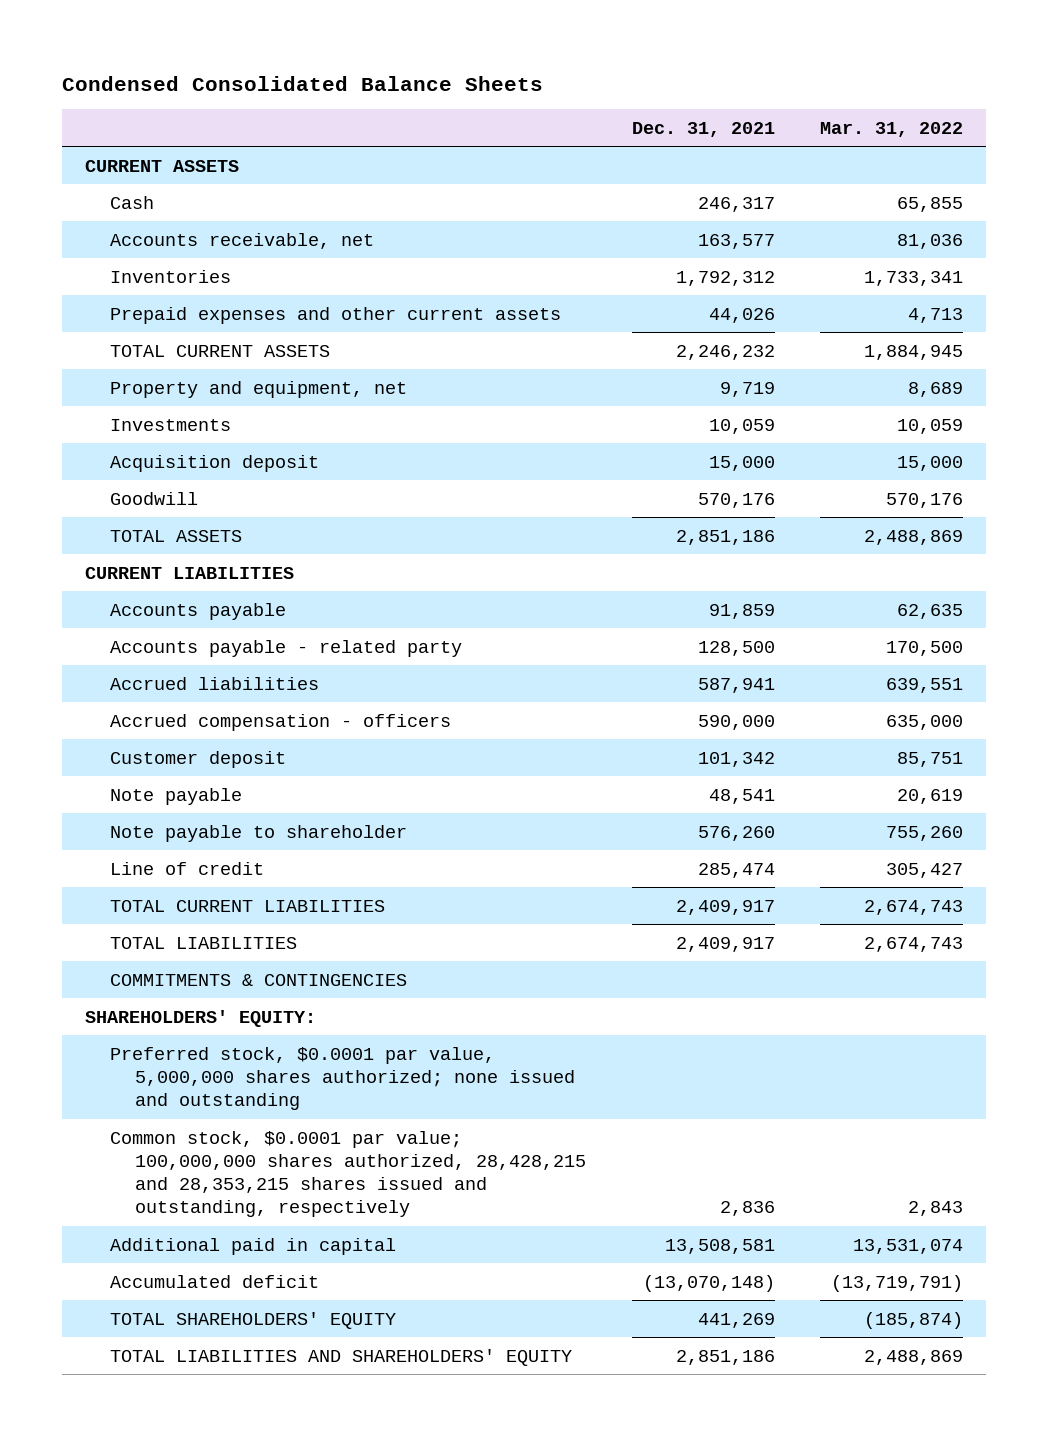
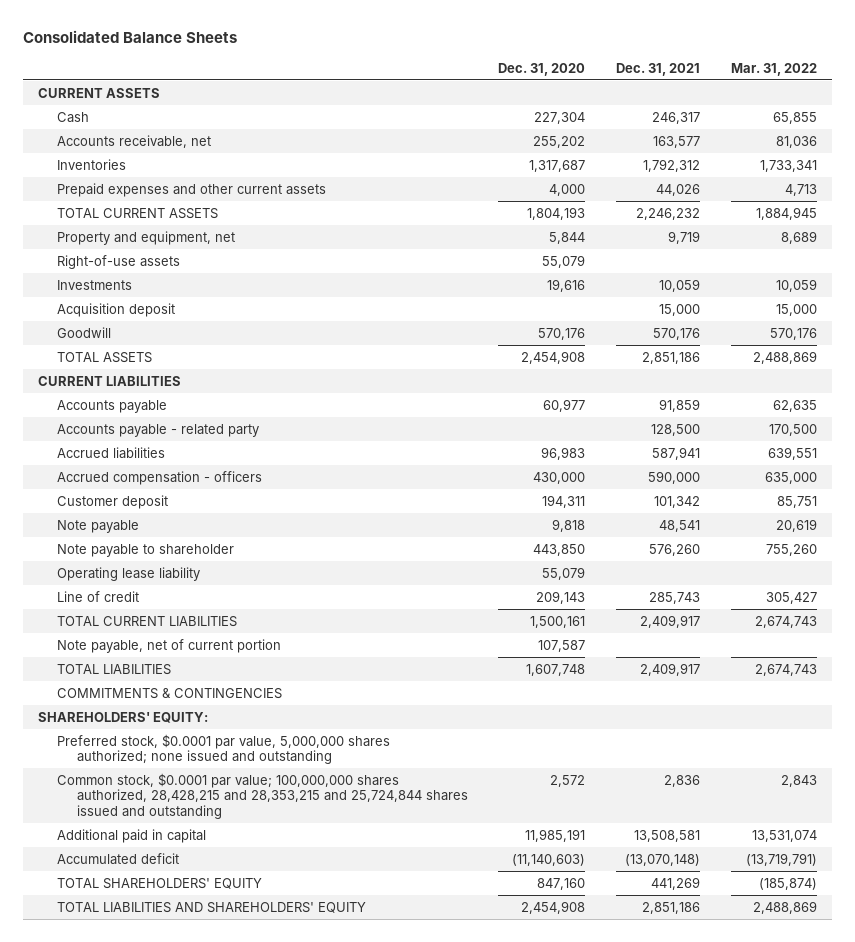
[62,75,544,91] Condensed Consolidated Balance Sheets -> [22,29,237,43] Consolidated Balance Sheets
none -> [498,62,586,76] Dec. 31, 2020
none -> [57,254,181,269] Right-of-use assets
none -> [57,566,201,581] Operating lease liability
[697,862,775,878] 285,474 -> [649,591,701,604] 285,743
none -> [57,638,282,653] Note payable, net of current portion
[110,1130,587,1218] Common stock, $0.0001 par value; 100,000,000 shares authorized, 28,428,215 and 28,353,215 shares issued and outstanding, respectively -> [57,772,468,820] Common stock, $0.0001 par value; 100,000,000 shares authorized, 28,428,215 and 28,353,215 and 25,724,844 shares issued and outstanding

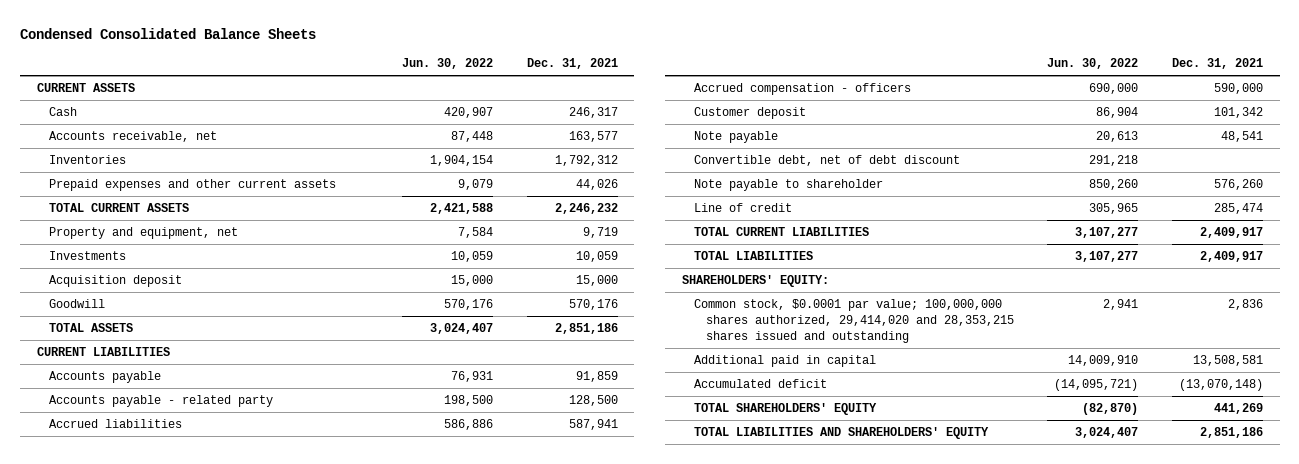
[22,29,237,43] Consolidated Balance Sheets -> [19,27,316,39] Condensed Consolidated Balance Sheets
[498,62,586,76] Dec. 31, 2020 -> none
[730,62,817,76] Mar. 31, 2022 -> none
none -> [402,58,494,70] Jun. 30, 2022
[57,254,181,269] Right-of-use assets -> none
none -> [693,155,960,167] Convertible debt, net of debt discount
[57,566,201,581] Operating lease liability -> none
[649,591,701,604] 285,743 -> [1213,203,1263,215] 285,474
[57,638,282,653] Note payable, net of current portion -> none
[57,687,283,699] COMMITMENTS & CONTINGENCIES -> none
[57,733,391,765] Preferred stock, $0.0001 par value, 5,000,000 shares authorized; none issued and outstanding -> none
[57,772,468,820] Common stock, $0.0001 par value; 100,000,000 shares authorized, 28,428,215 and 28,353,215 and 25,724,844 shares issued and outstanding -> [693,299,1014,343] Common stock, $0.0001 par value; 100,000,000 shares authorized, 29,414,020 and 28,353,215 shares issued and outstanding

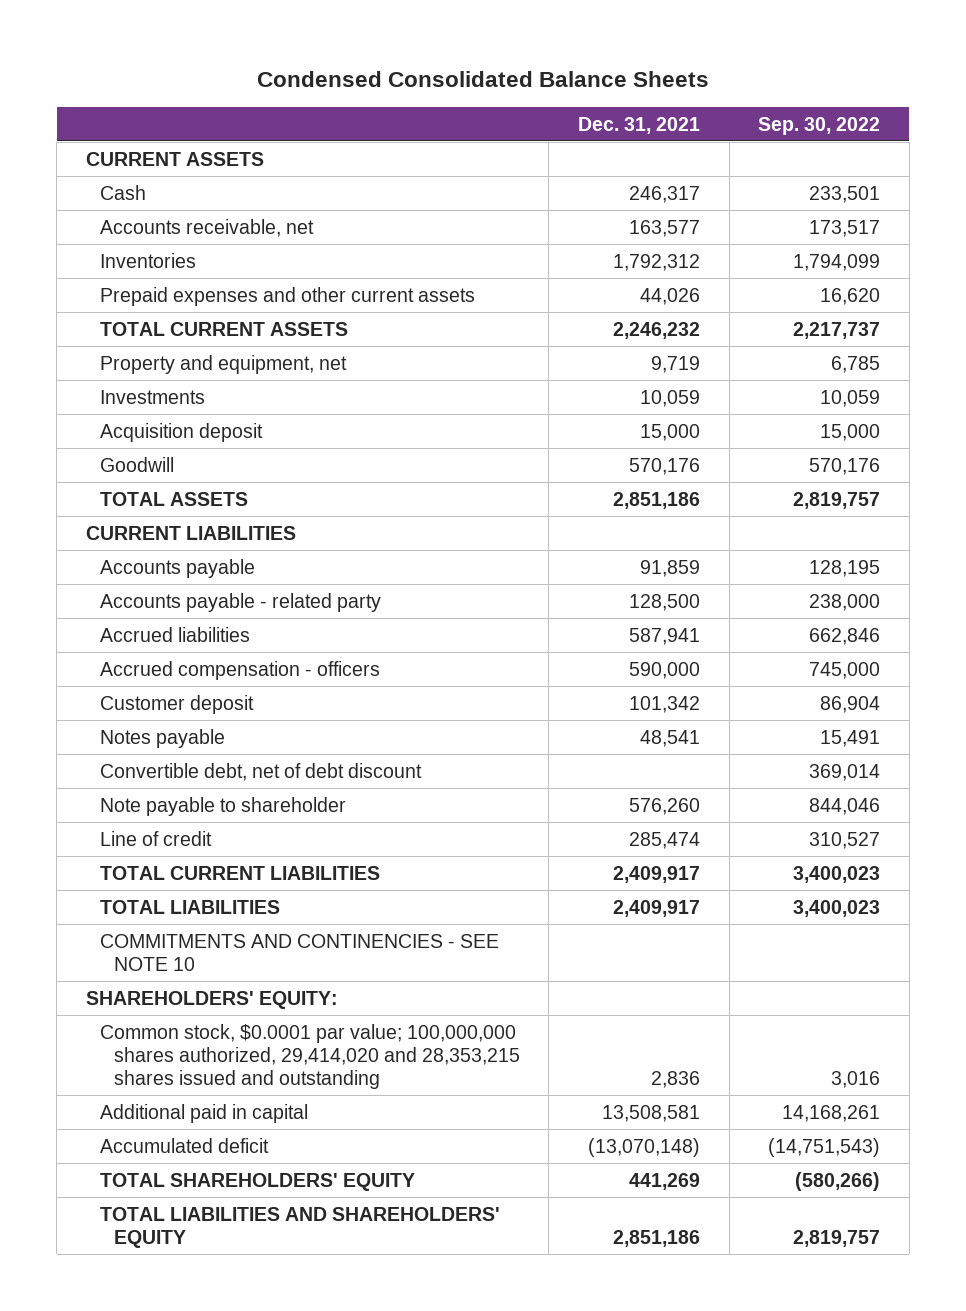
[402,58,494,70] Jun. 30, 2022 -> none
none -> [758,116,881,135] Sep. 30, 2022
[693,131,778,144] Note payable -> [99,728,225,748] Notes payable
none -> [99,933,499,971] COMMITMENTS AND CONTINENCIES - SEE NOTE 10

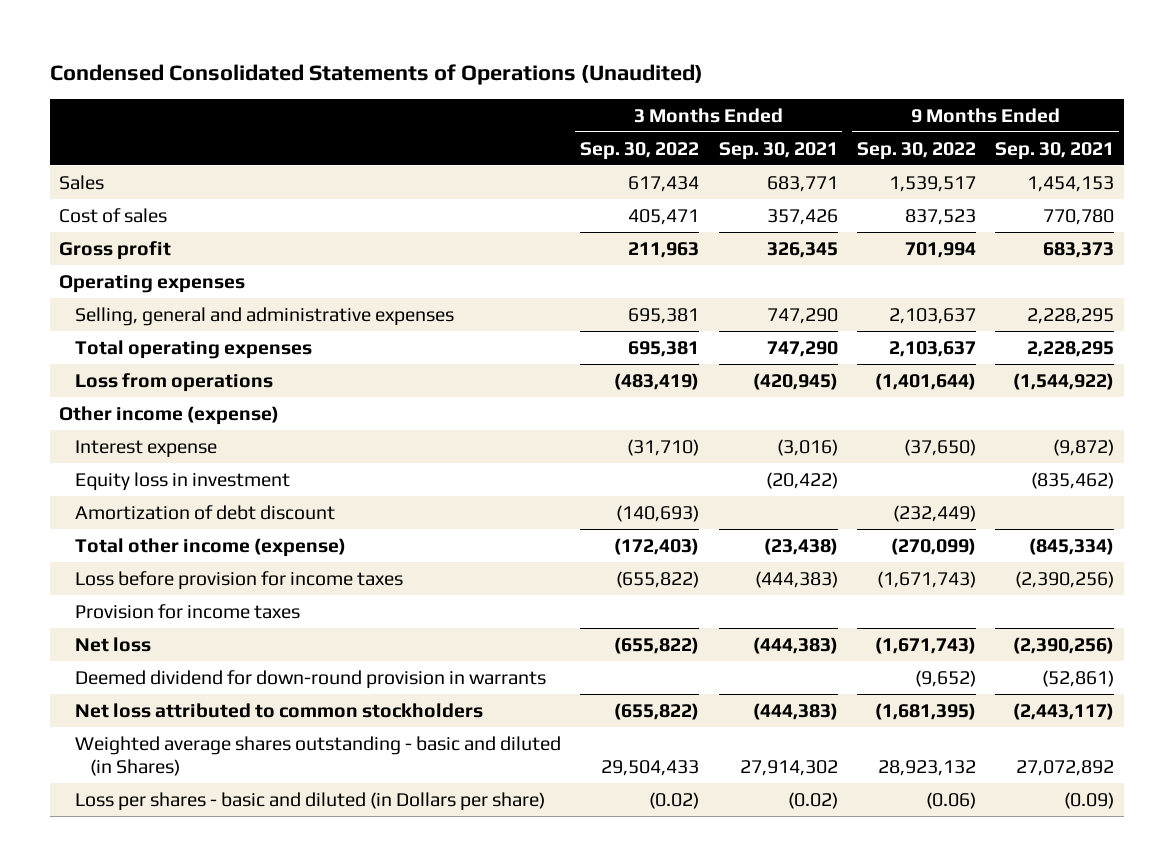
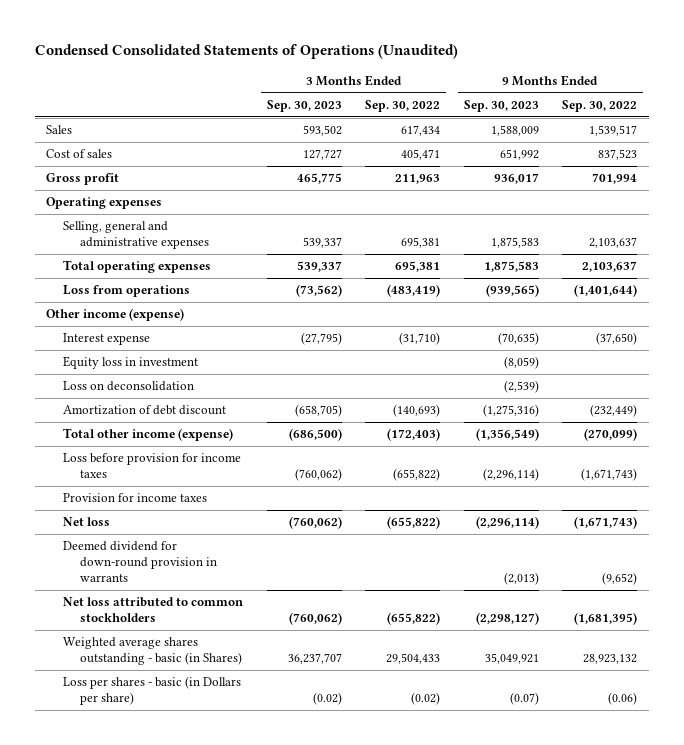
[718,141,838,160] Sep. 30, 2021 -> none
[995,141,1115,160] Sep. 30, 2021 -> none
none -> [266,100,342,113] Sep. 30, 2023
none -> [463,100,539,113] Sep. 30, 2023
none -> [63,381,195,392] Loss on deconsolidation
[74,735,561,776] Weighted average shares outstanding - basic and diluted (in Shares) -> [63,637,243,666] Weighted average shares outstanding - basic (in Shares)
[74,791,545,811] Loss per shares - basic and diluted (in Dollars per share) -> [63,676,242,706] Loss per shares - basic (in Dollars per share)

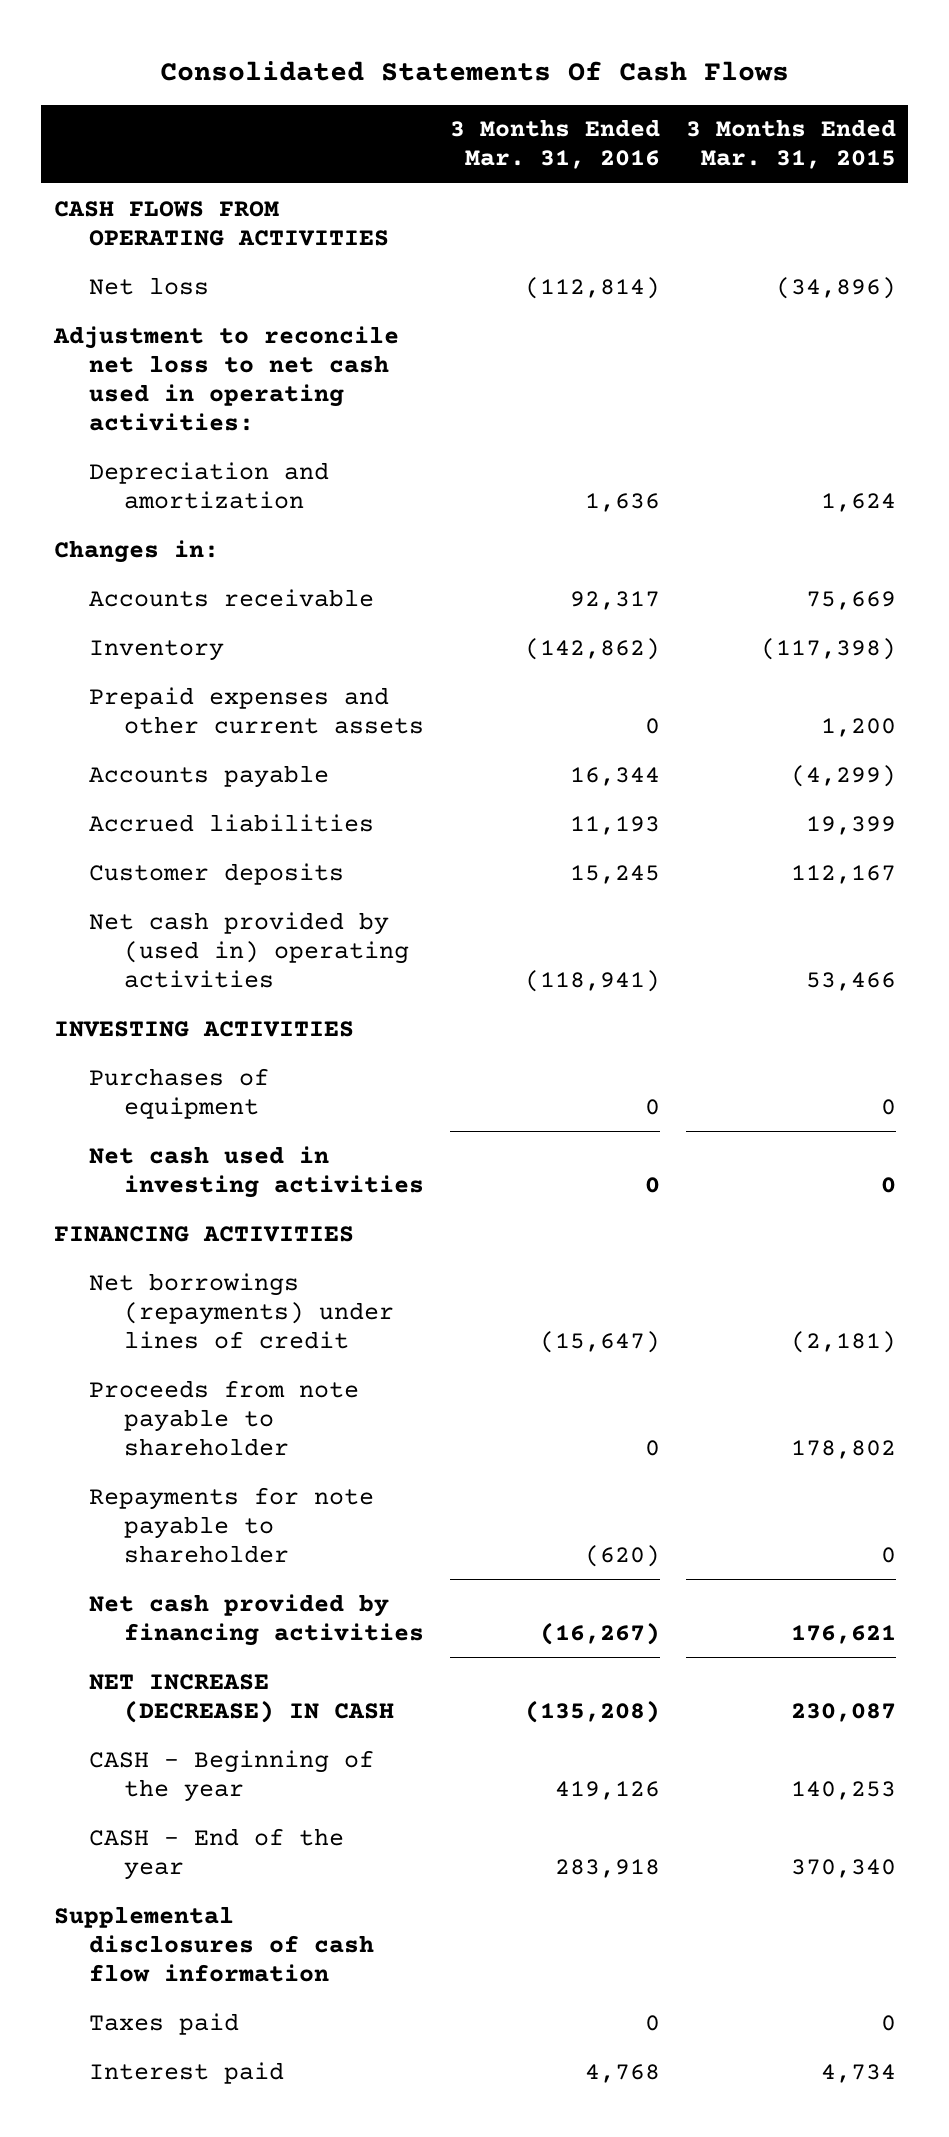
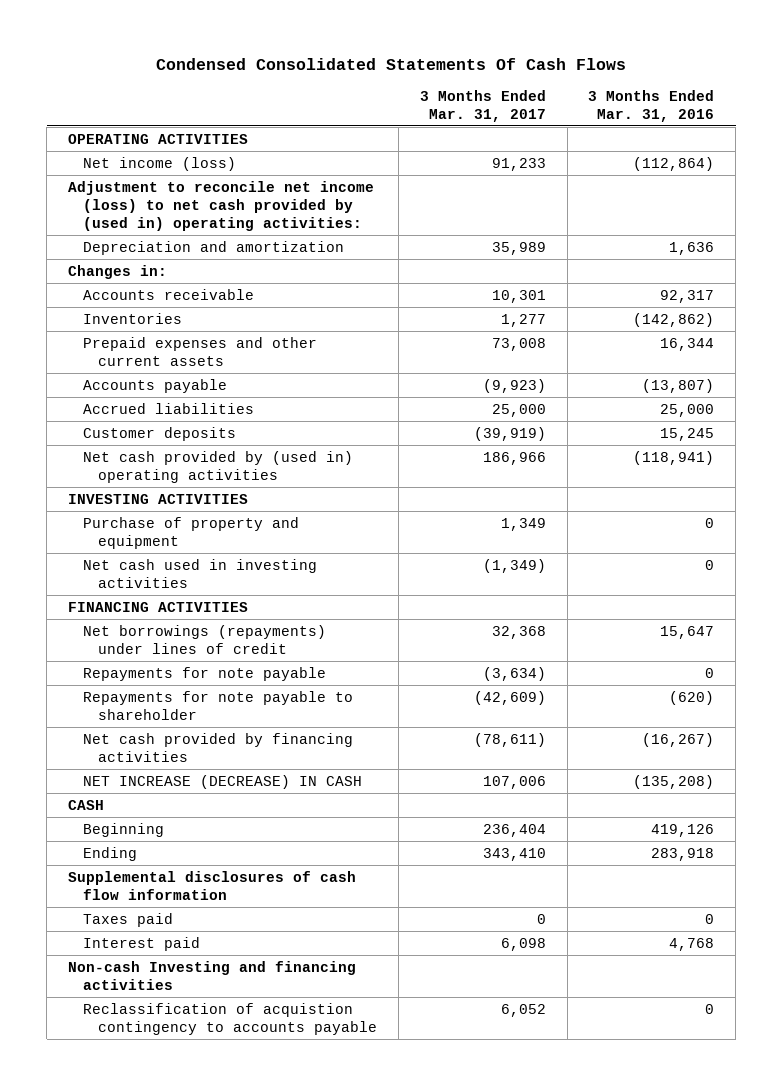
[159,60,789,81] Consolidated Statements Of Cash Flows -> [156,57,627,70] Condensed Consolidated Statements Of Cash Flows
[685,119,896,170] 3 Months Ended Mar. 31, 2015 -> none
none -> [419,89,546,122] 3 Months Ended Mar. 31, 2017
[53,200,390,246] CASH FLOWS FROM OPERATING ACTIVITIES -> [68,133,249,144] OPERATING ACTIVITIES
[89,276,210,295] Net loss -> [83,156,237,171] Net income (loss)
[524,276,660,299] (112,814) -> [633,156,715,171] (112,864)
[52,325,399,432] Adjustment to reconcile net loss to net cash used in operating activities: -> [68,180,375,231] Adjustment to reconcile net income (loss) to net cash provided by (used in) operating activities:
[89,639,225,661] Inventory -> [83,312,183,324] Inventories
[644,717,660,734] 0 -> [660,337,715,351] 16,344
[569,766,660,786] 16,344 -> [642,378,715,393] (13,807)
[569,815,660,835] 11,193 -> [660,403,715,417] 25,000
[89,1067,270,1119] Purchases of equipment -> [83,516,300,549] Purchase of property and equipment
[89,1379,360,1457] Proceeds from note payable to shareholder -> none
[539,1331,660,1354] (15,647) -> [660,625,715,639] 15,647
none -> [83,666,327,681] Repayments for note payable
none -> [68,799,105,810] CASH
[89,1749,375,1802] CASH - Beginning of the year -> [83,822,165,837] Beginning
[89,1827,345,1880] CASH - End of the year -> [83,846,138,861] Ending
none -> [68,960,357,990] Non-cash Investing and financing activities
none -> [83,1002,377,1035] Reclassification of acquistion contingency to accounts payable

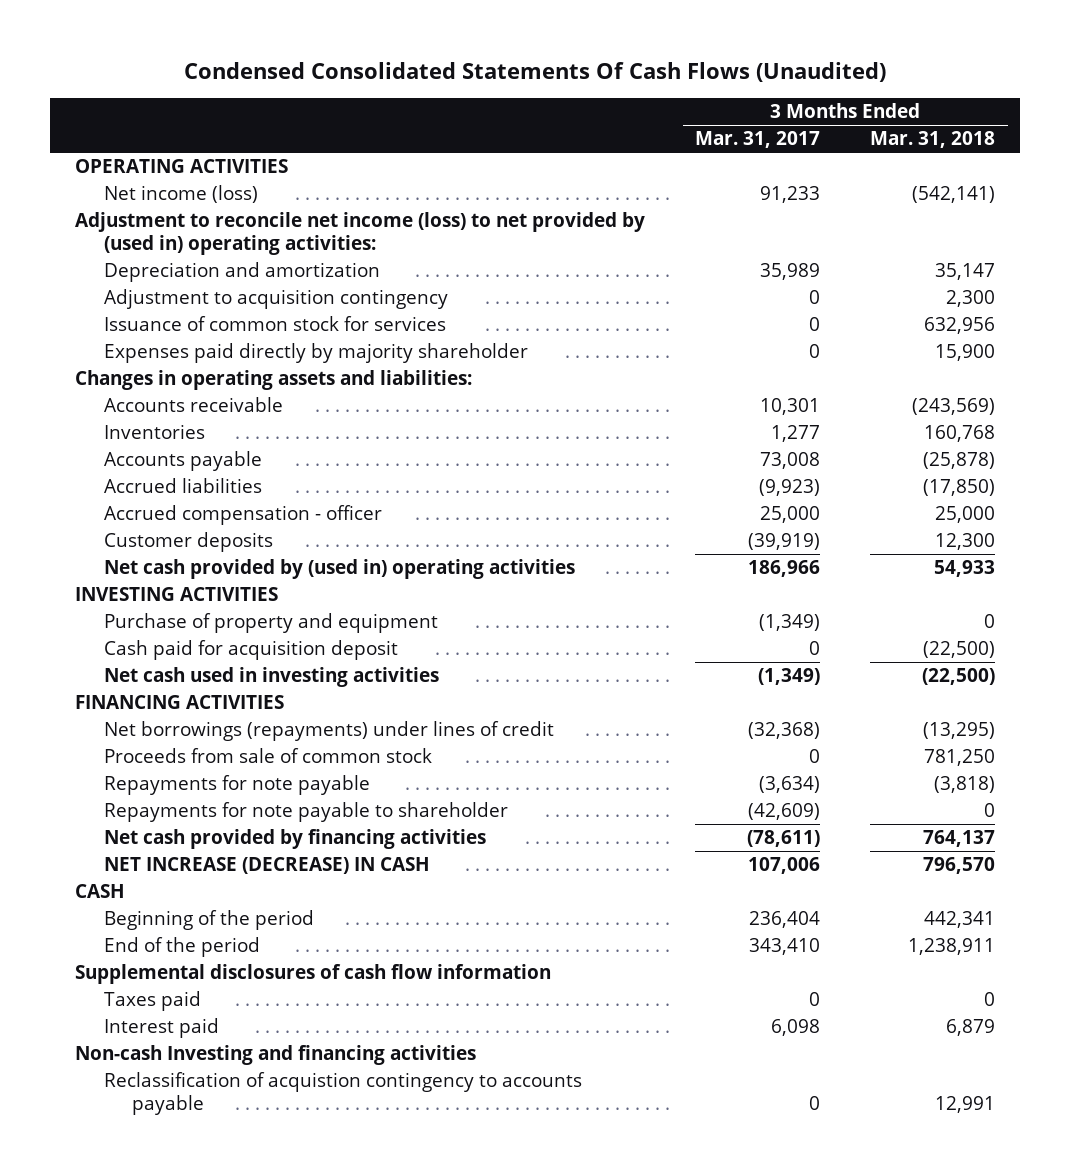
[156,57,627,70] Condensed Consolidated Statements Of Cash Flows -> [184,62,887,83] Condensed Consolidated Statements Of Cash Flows (Unaudited)
[588,89,715,122] 3 Months Ended Mar. 31, 2016 -> none
none -> [870,131,996,149] Mar. 31, 2018
[68,180,375,231] Adjustment to reconcile net income (loss) to net cash provided by (used in) operating activities: -> [75,212,646,255] Adjustment to reconcile net income (loss) to net provided by (used in) operating activities:
none -> [103,289,448,310] Adjustment to acquisition contingency
none -> [103,316,446,332] Issuance of common stock for services
none -> [103,343,528,364] Expenses paid directly by majority shareholder
[68,264,168,279] Changes in: -> [75,370,473,391] Changes in operating assets and liabilities:
[83,336,318,366] Prepaid expenses and other current assets -> none
[482,378,546,393] (9,923) -> [760,452,821,470] 73,008
[491,403,546,417] 25,000 -> [759,479,821,497] (9,923)
none -> [103,505,382,526] Accrued compensation - officer
[500,517,546,531] 1,349 -> [759,614,821,632] (1,349)
none -> [103,640,398,661] Cash paid for acquisition deposit
[491,625,546,639] 32,368 -> [748,722,821,740] (32,368)
none -> [103,748,432,764] Proceeds from sale of common stock
[83,822,165,837] Beginning -> [103,910,314,931] Beginning of the period
[83,846,138,861] Ending -> [103,937,260,958] End of the period
[500,1003,546,1017] 6,052 -> [809,1095,821,1110] 0

